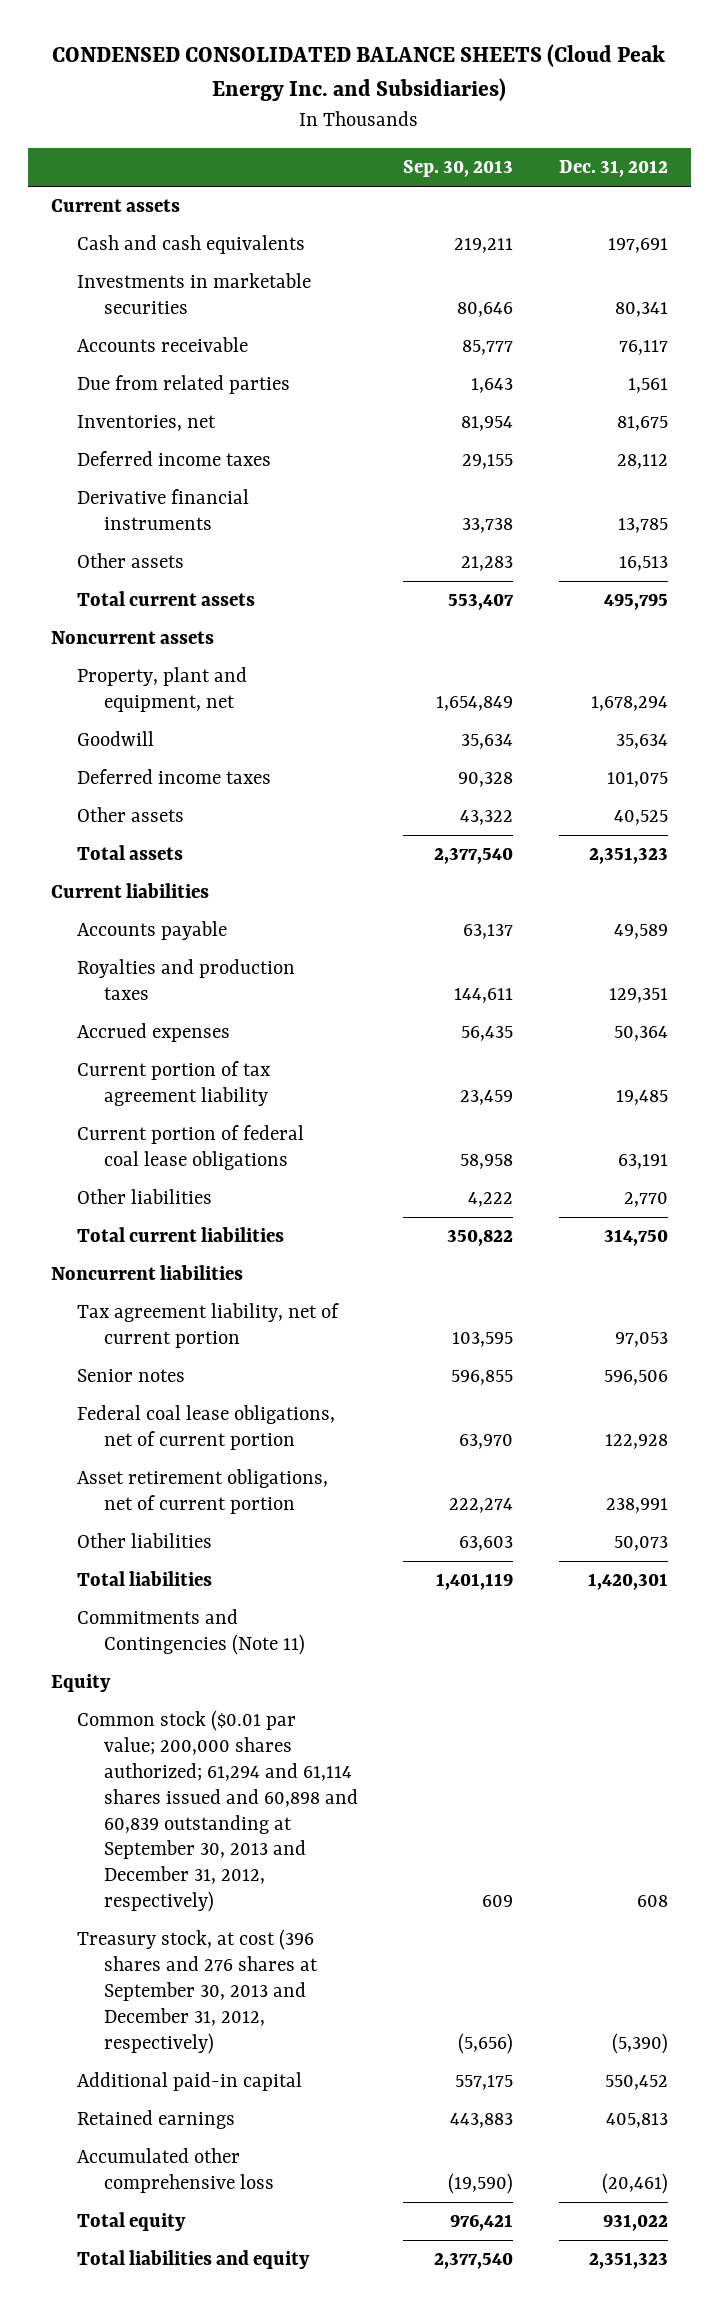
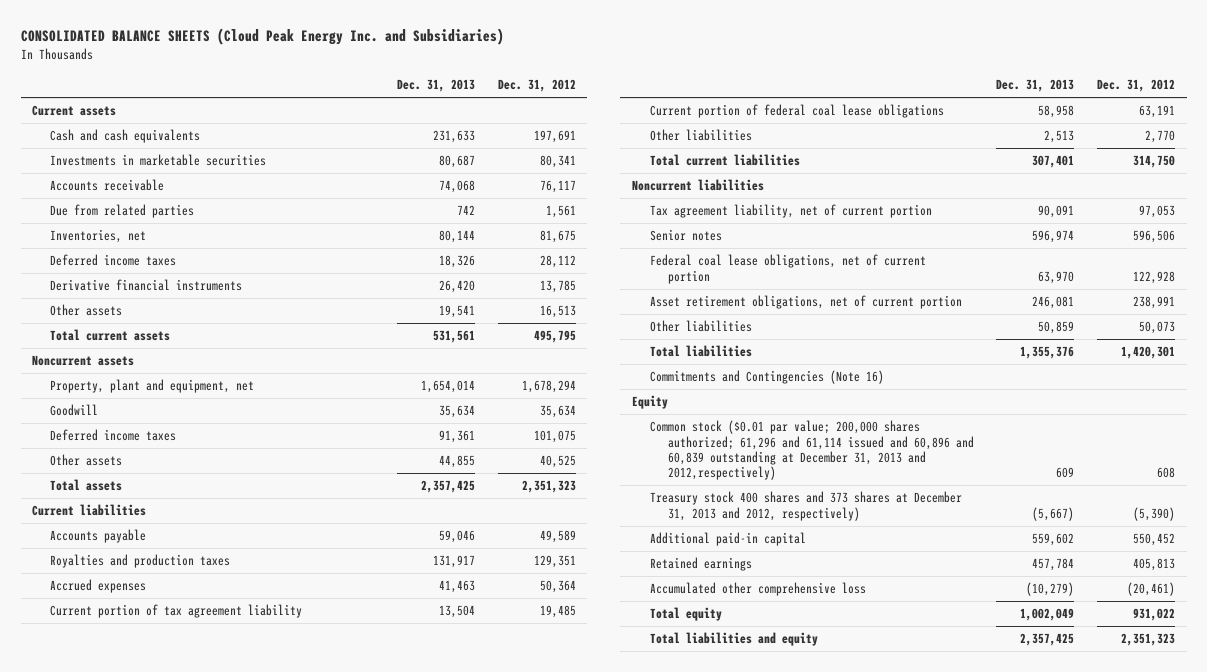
[52,44,666,102] CONDENSED CONSOLIDATED BALANCE SHEETS (Cloud Peak Energy Inc. and Subsidiaries) -> [20,28,504,46] CONSOLIDATED BALANCE SHEETS (Cloud Peak Energy Inc. and Subsidiaries)
[403,160,514,178] Sep. 30, 2013 -> none
none -> [397,79,476,93] Dec. 31, 2013
[77,1609,305,1656] Commitments and Contingencies (Note 11) -> [649,370,884,385] Commitments and Contingencies (Note 16)
[77,1710,358,1913] Common stock ($0.01 par value; 200,000 shares authorized; 61,294 and 61,114 shares issued and 60,898 and 60,839 outstanding at September 30, 2013 and December 31, 2012, respectively) -> [649,420,974,480] Common stock ($0.01 par value; 200,000 shares authorized; 61,296 and 61,114 issued and 60,896 and 60,839 outstanding at December 31, 2013 and 2012,respectively)
[77,1929,318,2054] Treasury stock, at cost (396 shares and 276 shares at September 30, 2013 and December 31, 2012, respectively) -> [649,491,962,521] Treasury stock 400 shares and 373 shares at December 31, 2013 and 2012, respectively)

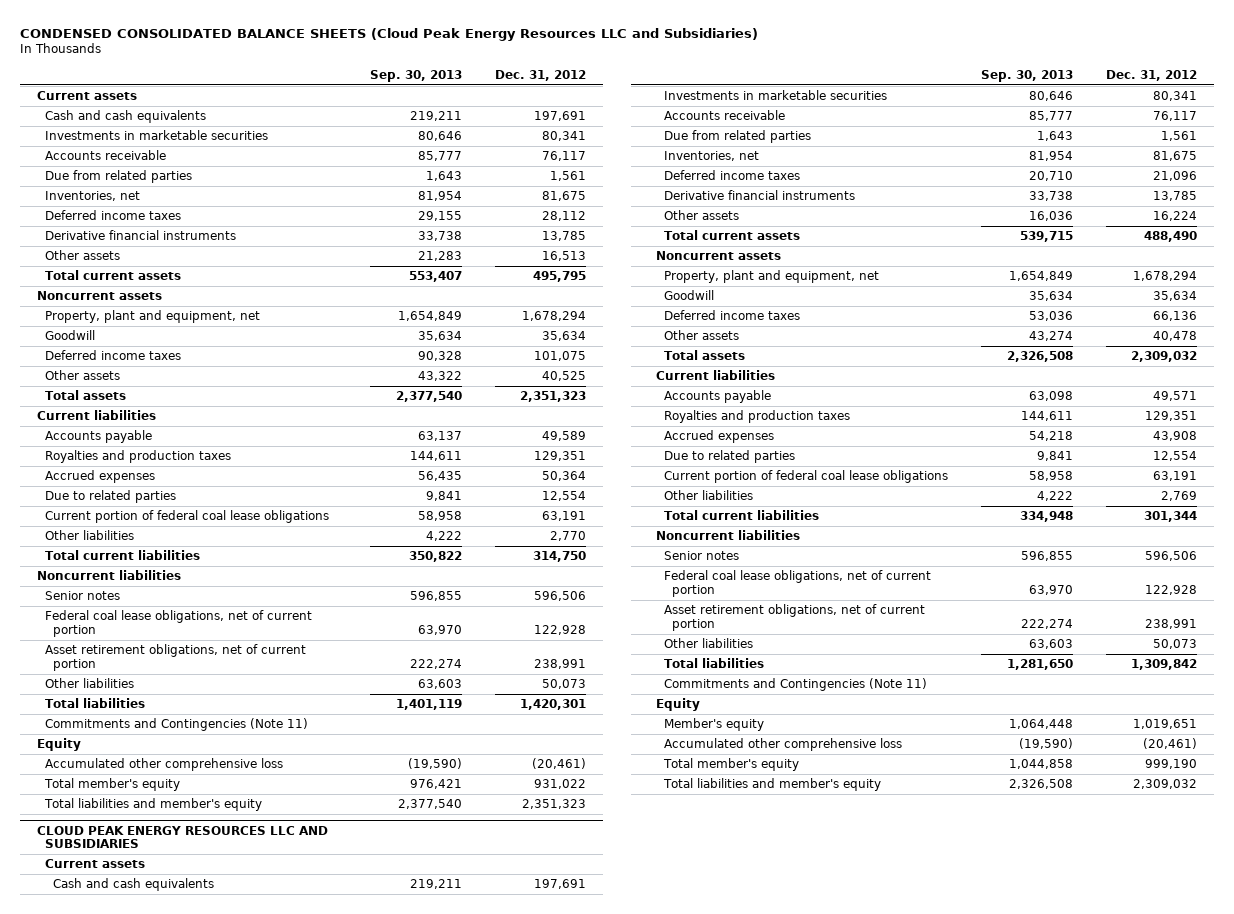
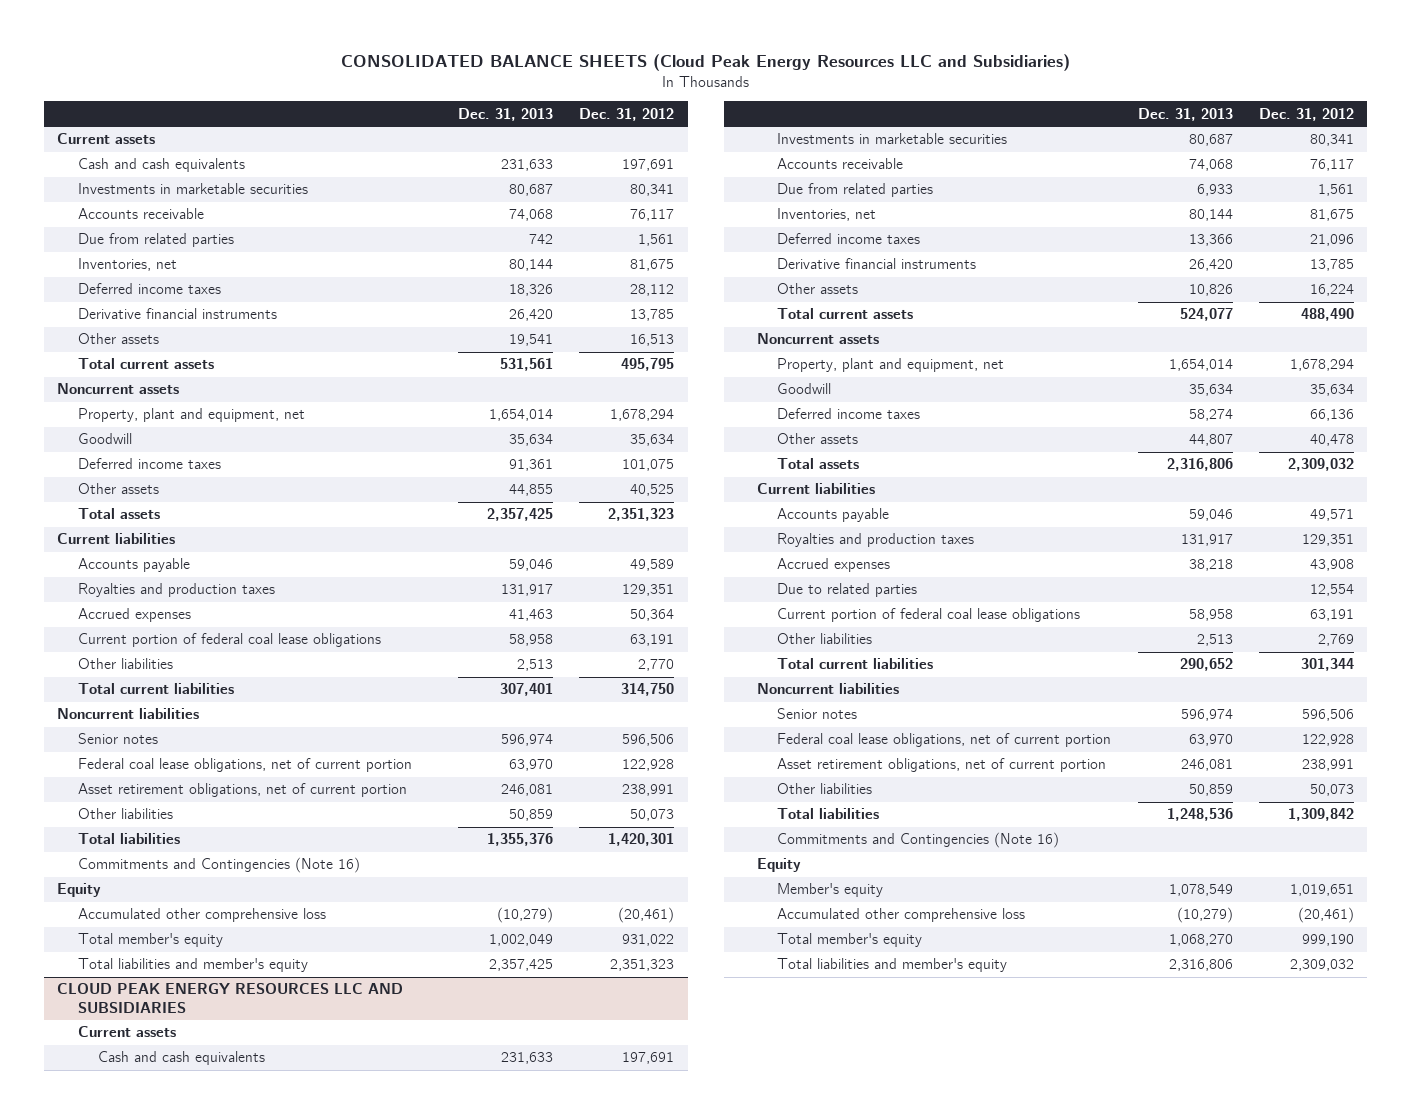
[20,27,759,41] CONDENSED CONSOLIDATED BALANCE SHEETS (Cloud Peak Energy Resources LLC and Subsidiaries) -> [340,53,1070,71] CONSOLIDATED BALANCE SHEETS (Cloud Peak Energy Resources LLC and Subsidiaries)
[369,69,462,82] Sep. 30, 2013 -> none
none -> [457,107,553,121] Dec. 31, 2013
[44,490,176,504] Due to related parties -> none
[44,718,308,732] Commitments and Contingencies (Note 11) -> [77,857,360,874] Commitments and Contingencies (Note 16)
[663,678,927,692] Commitments and Contingencies (Note 11) -> [777,832,1060,849] Commitments and Contingencies (Note 16)

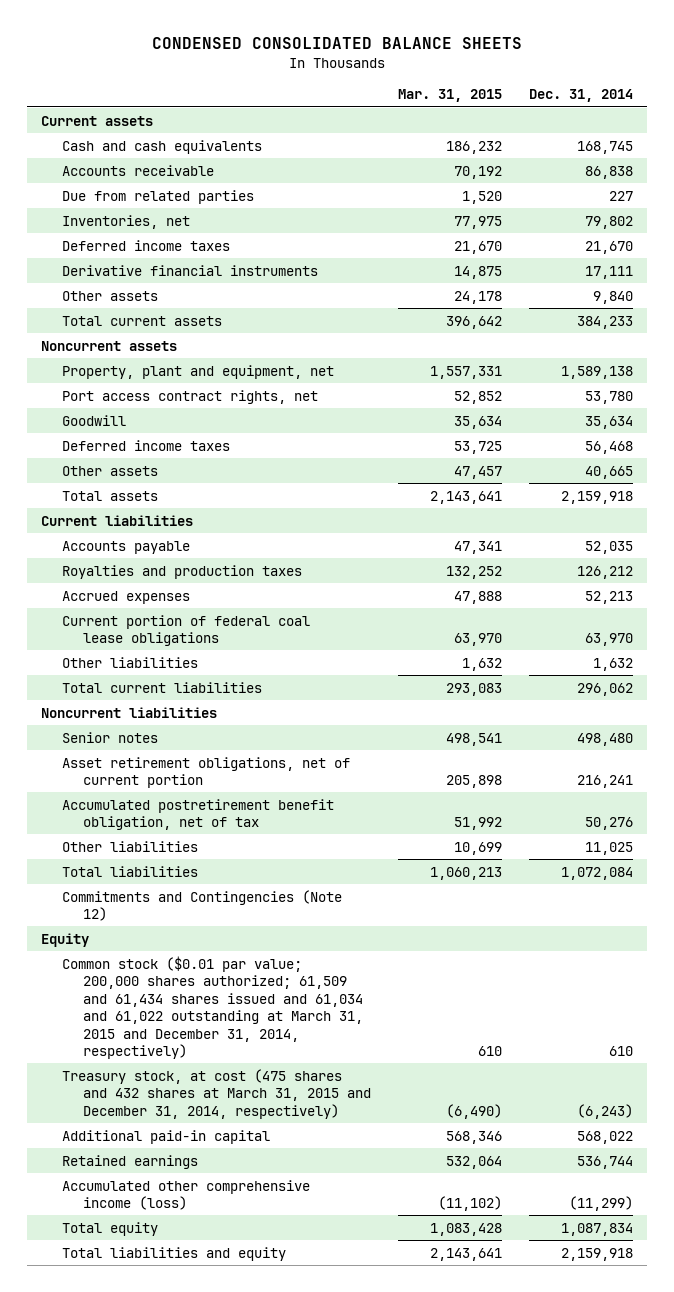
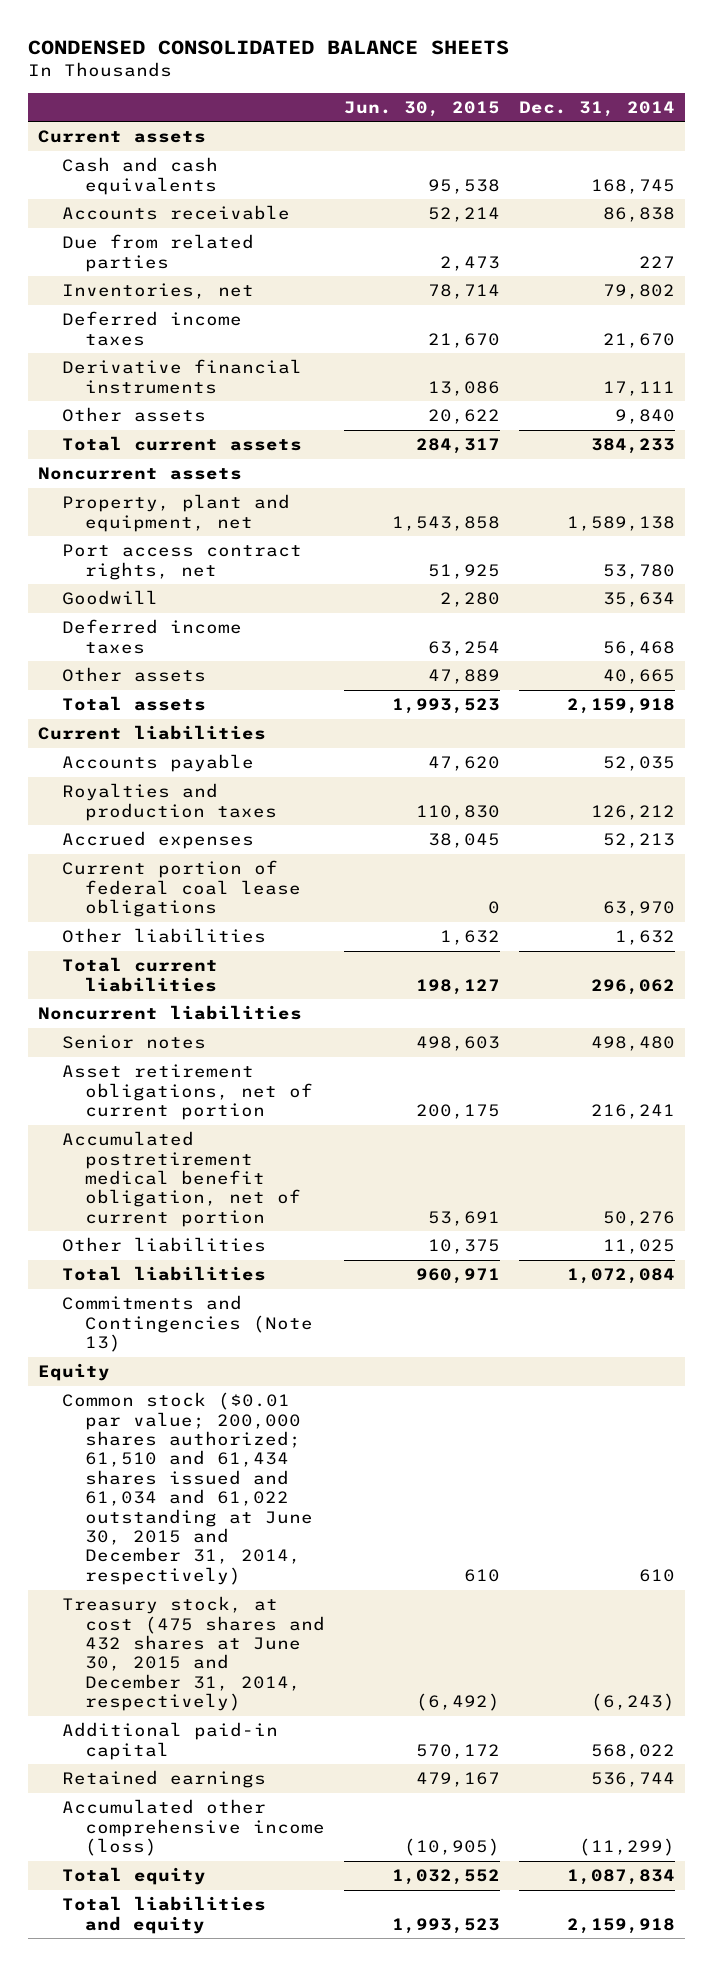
[398,89,503,103] Mar. 31, 2015 -> none
none -> [344,100,501,117] Jun. 30, 2015
[62,798,335,831] Accumulated postretirement benefit obligation, net of tax -> [61,1131,302,1227] Accumulated postretirement medical benefit obligation, net of current portion
[62,889,343,922] Commitments and Contingencies (Note 12) -> [61,1295,314,1353] Commitments and Contingencies (Note 13)
[62,955,364,1060] Common stock ($0.01 par value; 200,000 shares authorized; 61,509 and 61,434 shares issued and 61,034 and 61,022 outstanding at March 31, 2015 and December 31, 2014, respectively) -> [61,1392,314,1585] Common stock ($0.01 par value; 200,000 shares authorized; 61,510 and 61,434 shares issued and 61,034 and 61,022 outstanding at June 30, 2015 and December 31, 2014, respectively)
[62,1068,372,1119] Treasury stock, at cost (475 shares and 432 shares at March 31, 2015 and December 31, 2014, respectively) -> [61,1596,326,1712] Treasury stock, at cost (475 shares and 432 shares at June 30, 2015 and December 31, 2014, respectively)

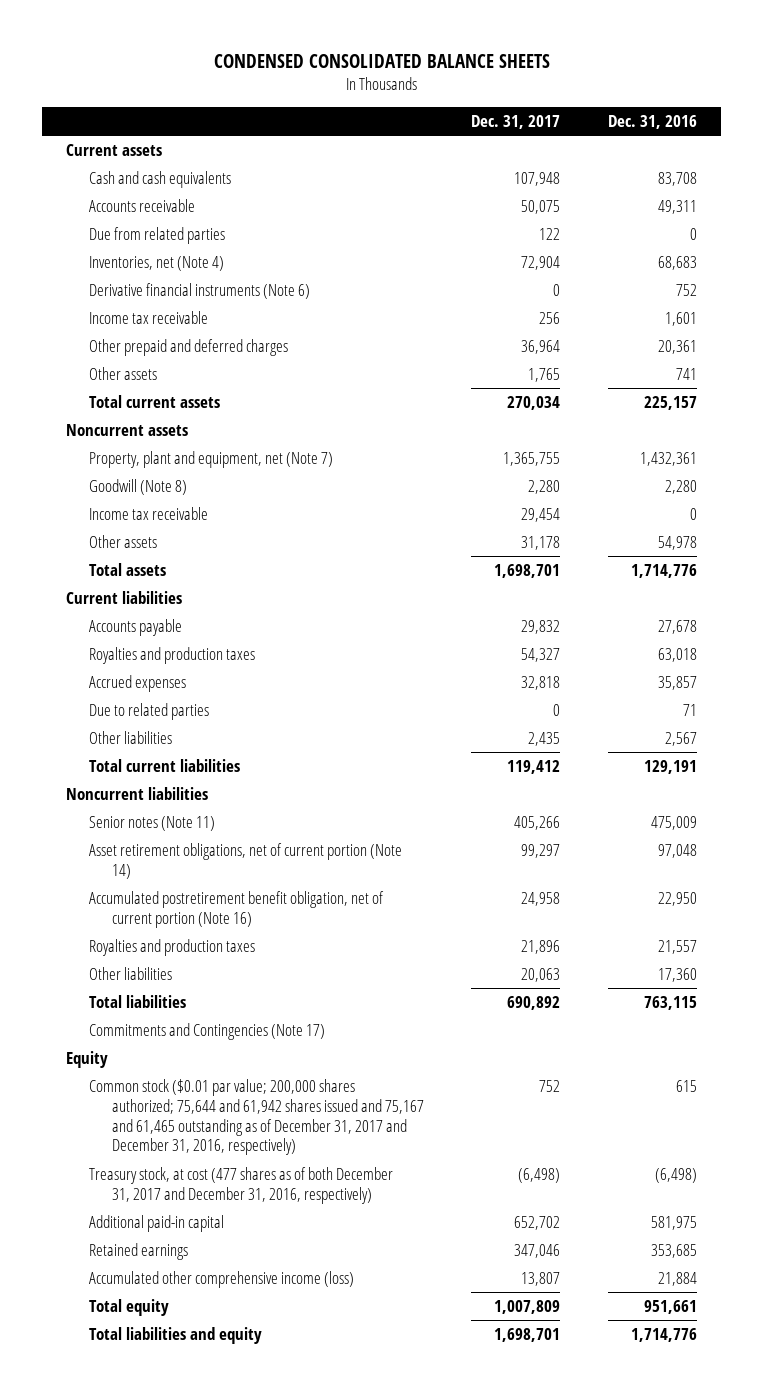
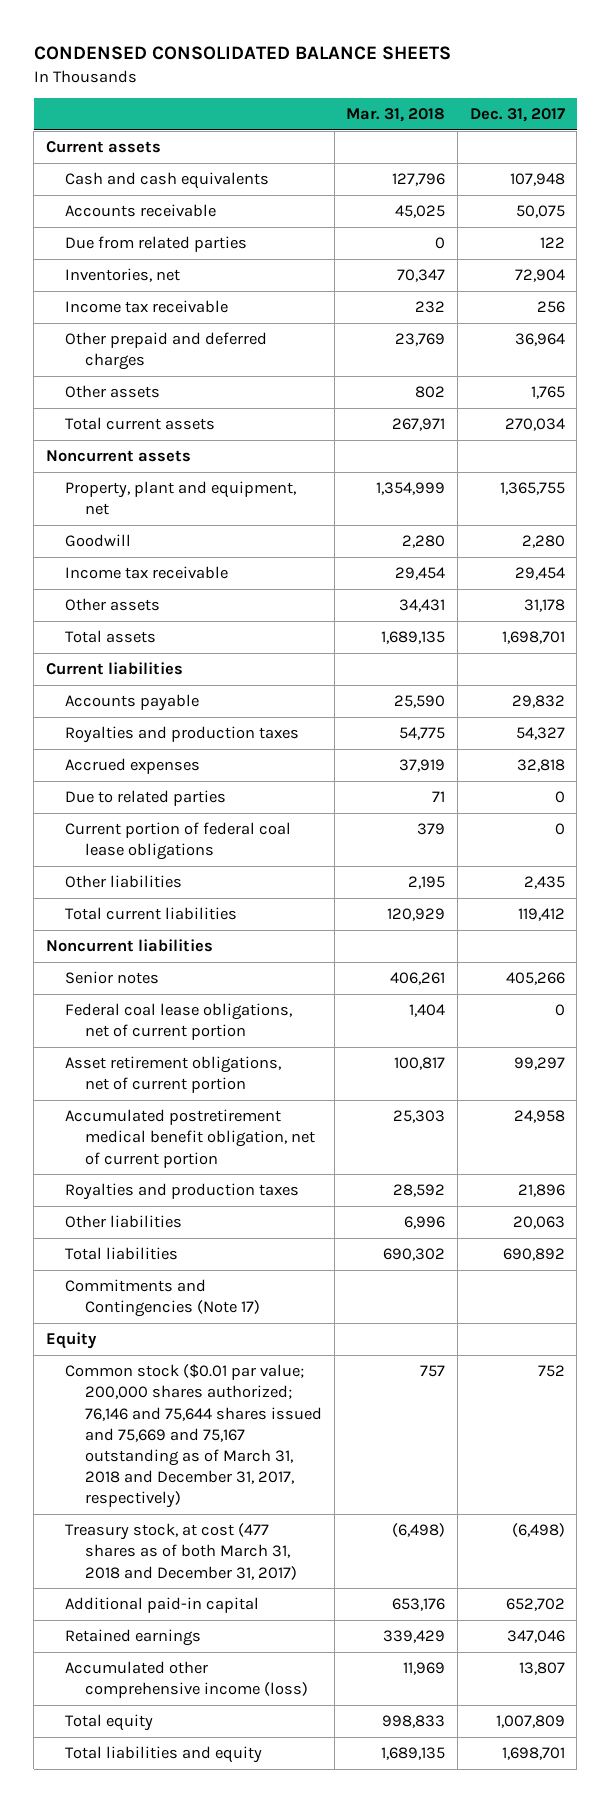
[607,114,697,129] Dec. 31, 2016 -> none
none -> [346,108,446,123] Mar. 31, 2018
[89,283,311,300] Derivative financial instruments (Note 6) -> none
[89,256,225,272] Inventories, net (Note 4) -> [65,268,181,283] Inventories, net
[89,451,334,469] Property, plant and equipment, net (Note 7) -> [65,481,297,516] Property, plant and equipment, net
[89,479,188,496] Goodwill (Note 8) -> [65,534,132,548] Goodwill
none -> [65,822,292,861] Current portion of federal coal lease obligations
[89,816,216,832] Senior notes (Note 11) -> [65,971,160,985] Senior notes
none -> [65,1003,293,1041] Federal coal lease obligations, net of current portion
[89,843,403,879] Asset retirement obligations, net of current portion (Note 14) -> [65,1056,282,1094] Asset retirement obligations, net of current portion
[89,891,385,928] Accumulated postretirement benefit obligation, net of current portion (Note 16) -> [65,1109,316,1168] Accumulated postretirement medical benefit obligation, net of current portion
[89,1079,424,1156] Common stock ($0.01 par value; 200,000 shares authorized; 75,644 and 61,942 shares issued and 75,167 and 61,465 outstanding as of December 31, 2017 and December 31, 2016, respectively) -> [65,1364,323,1509] Common stock ($0.01 par value; 200,000 shares authorized; 76,146 and 75,644 shares issued and 75,669 and 75,167 outstanding as of March 31, 2018 and December 31, 2017, respectively)
[89,1167,394,1204] Treasury stock, at cost (477 shares as of both December 31, 2017 and December 31, 2016, respectively) -> [65,1523,298,1580] Treasury stock, at cost (477 shares as of both March 31, 2018 and December 31, 2017)

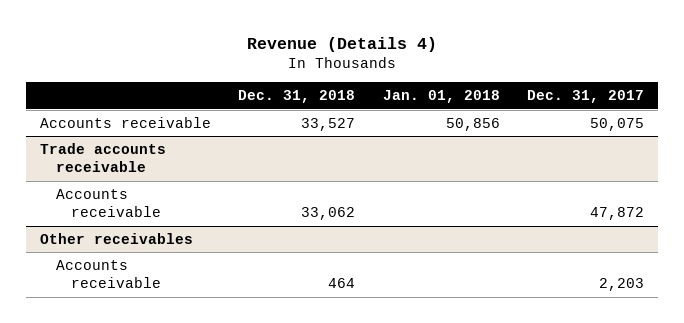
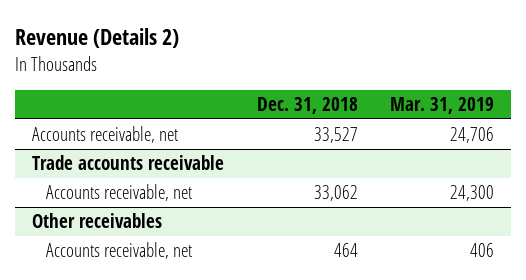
[247,36,438,52] Revenue (Details 4) -> [15,28,180,49] Revenue (Details 2)
[382,90,500,104] Jan. 01, 2018 -> none
[527,90,645,104] Dec. 31, 2017 -> none
none -> [390,97,495,115] Mar. 31, 2019
[40,116,212,128] Accounts receivable -> [31,126,178,144] Accounts receivable, net
[55,188,162,218] Accounts receivable -> [46,184,193,202] Accounts receivable, net
[55,259,162,289] Accounts receivable -> [46,242,193,260] Accounts receivable, net

